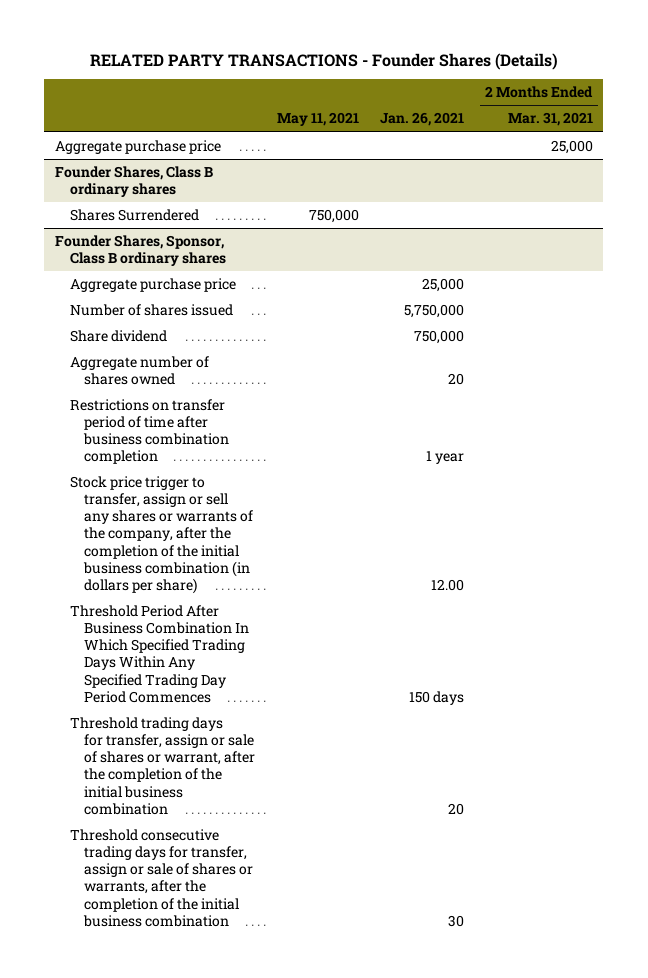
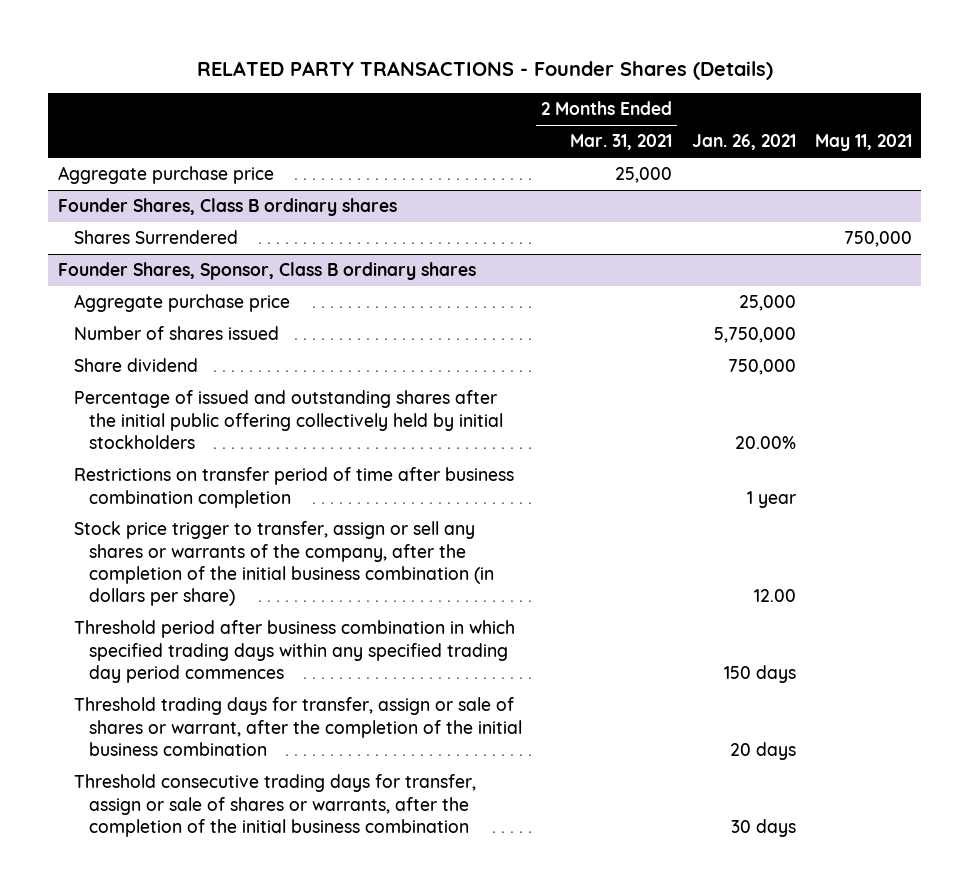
[69,355,209,386] Aggregate number of shares owned -> none
none -> [73,390,504,449] Percentage of issued and outstanding shares after the initial public offering collectively held by initial stockholders
[69,604,250,703] Threshold Period After Business Combination In Which Specified Trading Days Within Any Specified Trading Day Period Commences -> [73,620,515,683] Threshold period after business combination in which specified trading days within any specified trading day period commences
[448,802,465,815] 20 -> [729,741,796,760] 20 days
[448,914,465,927] 30 -> [730,818,796,837] 30 days

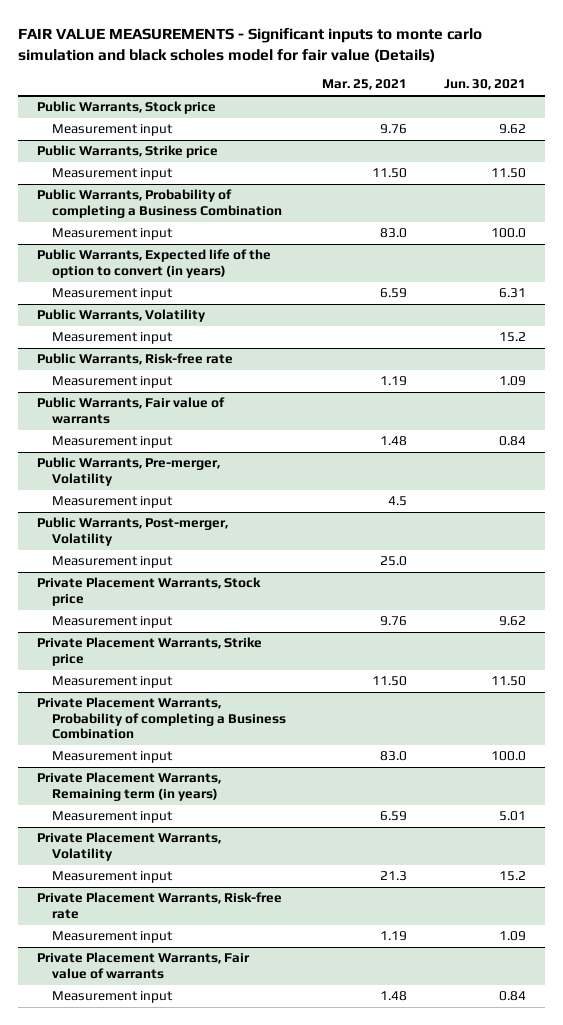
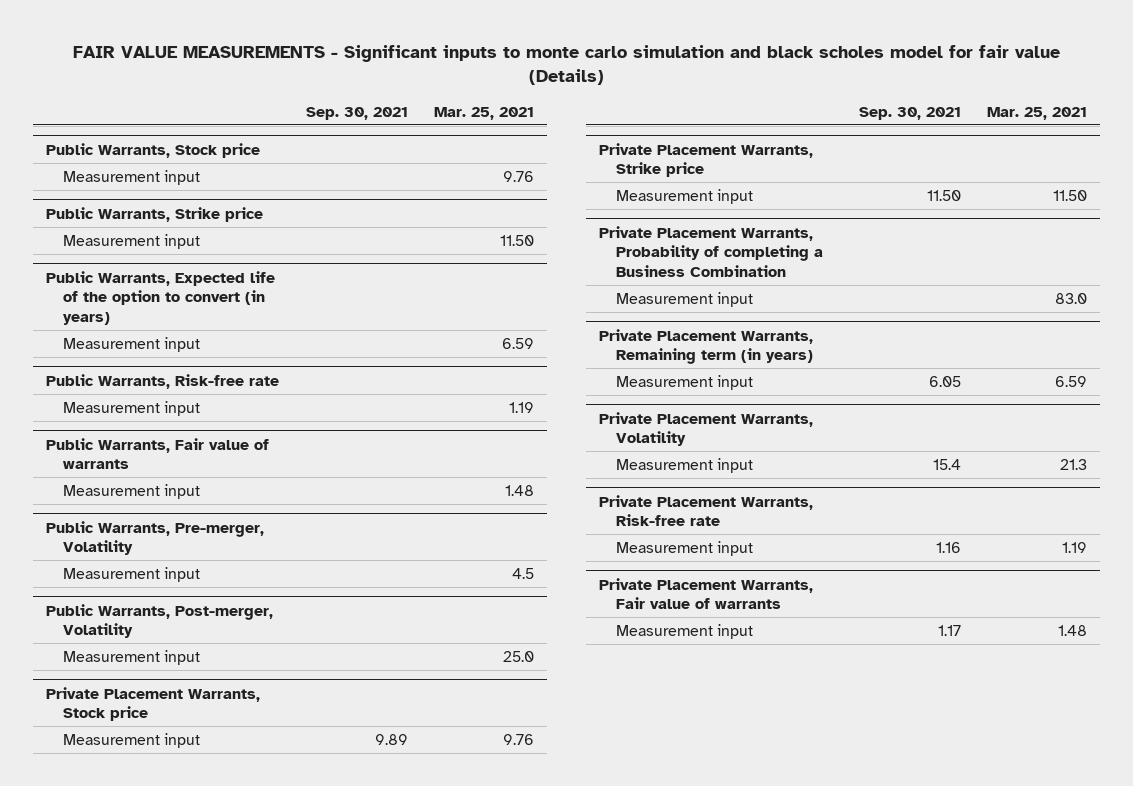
[444,79,527,91] Jun. 30, 2021 -> none
none -> [305,106,408,120] Sep. 30, 2021
[36,189,282,218] Public Warrants, Probability of completing a Business Combination -> none
[51,228,173,241] Measurement input -> none
[36,309,206,323] Public Warrants, Volatility -> none
[51,332,173,345] Measurement input -> none

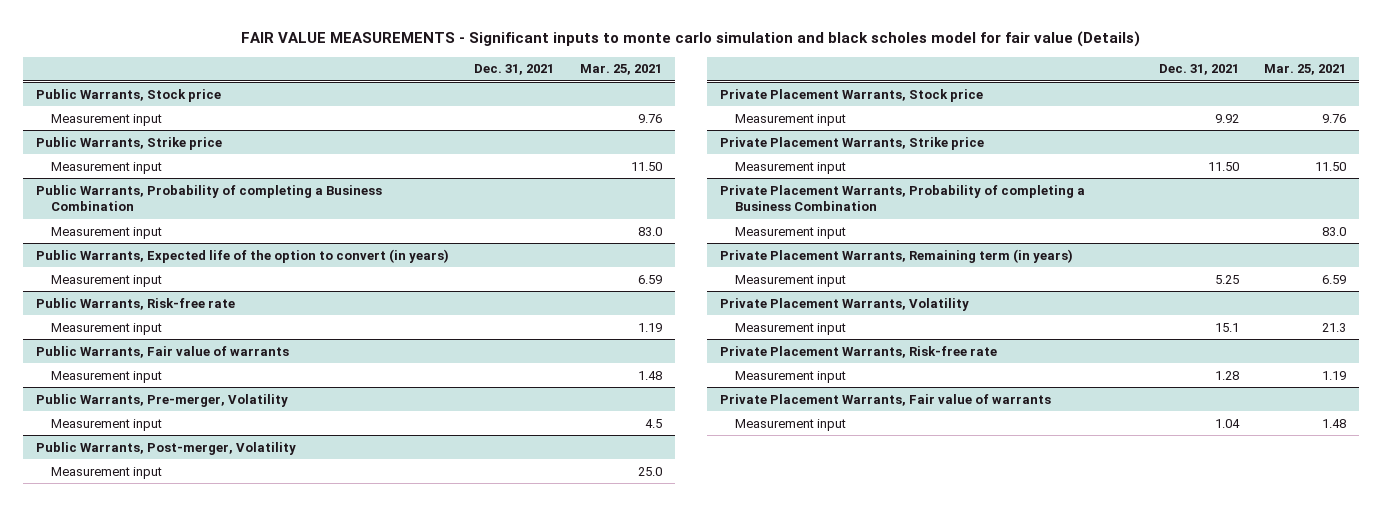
[305,106,408,120] Sep. 30, 2021 -> none
none -> [474,64,555,76] Dec. 31, 2021
none -> [35,184,382,212] Public Warrants, Probability of completing a Business Combination
none -> [50,226,162,239] Measurement input

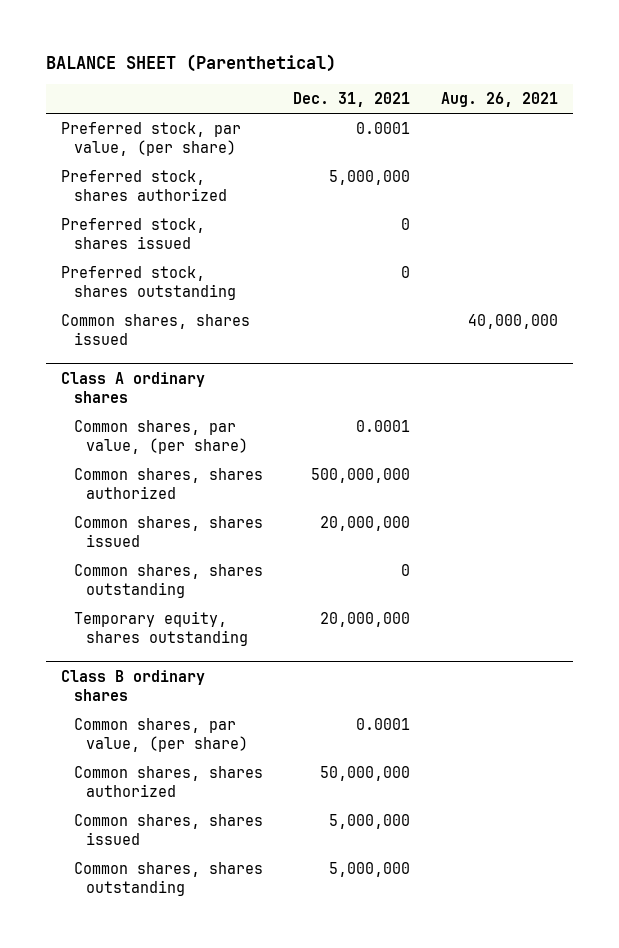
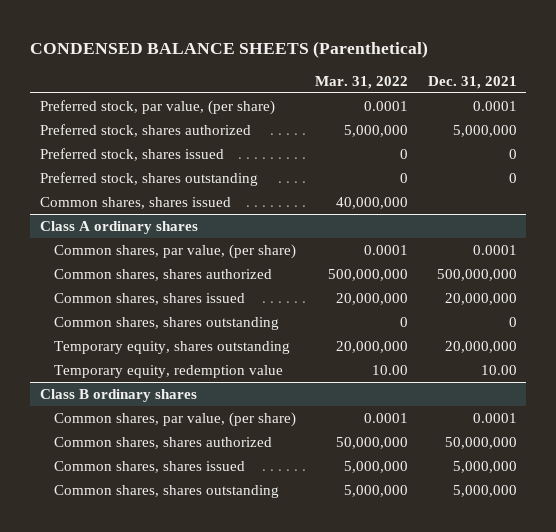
[46,54,337,73] BALANCE SHEET (Parenthetical) -> [30,40,429,58] CONDENSED BALANCE SHEETS (Parenthetical)
[440,91,558,107] Aug. 26, 2021 -> none
none -> [315,75,409,89] Mar. 31, 2022
none -> [54,364,284,378] Temporary equity, redemption value

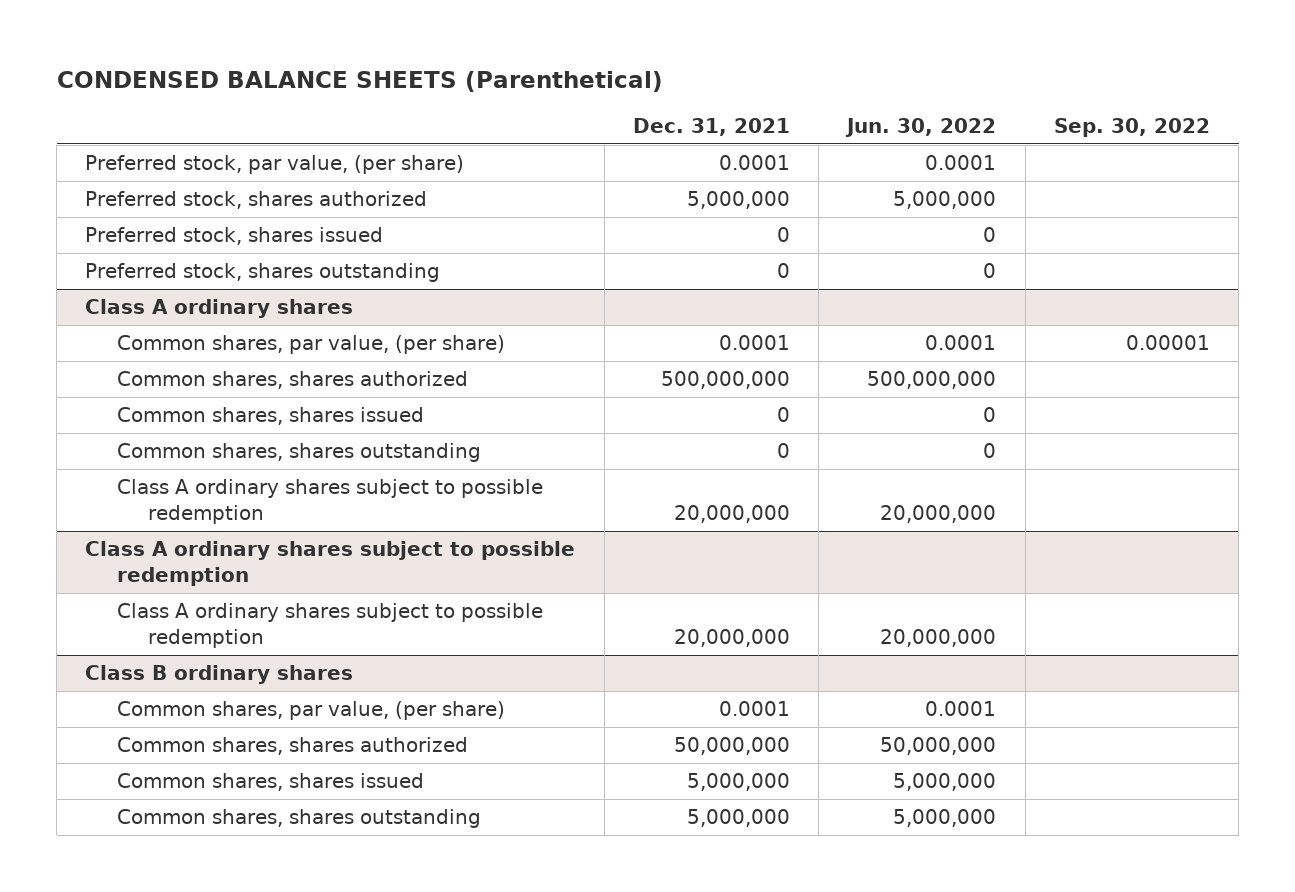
[315,75,409,89] Mar. 31, 2022 -> none
none -> [845,118,997,138] Jun. 30, 2022
none -> [1053,118,1210,138] Sep. 30, 2022
[39,196,231,209] Common shares, shares issued -> none
[444,292,517,305] 20,000,000 -> [776,407,790,423] 0
[54,364,284,378] Temporary equity, redemption value -> none
[54,340,291,354] Temporary equity, shares outstanding -> [116,479,543,525] Class A ordinary shares subject to possible redemption
none -> [85,541,576,587] Class A ordinary shares subject to possible redemption
none -> [116,603,543,649] Class A ordinary shares subject to possible redemption

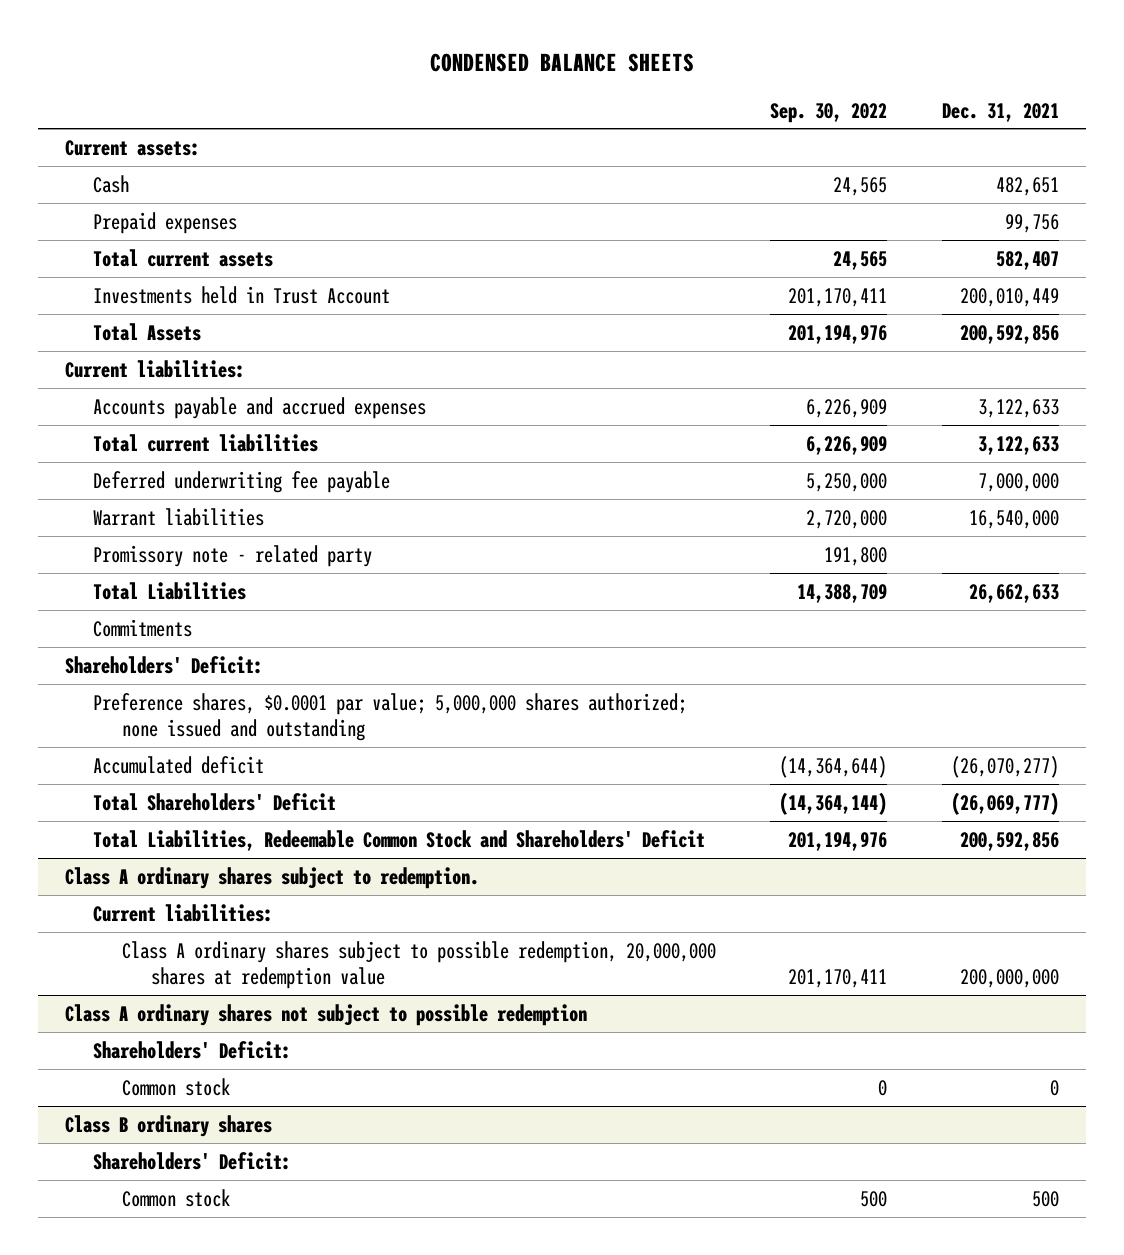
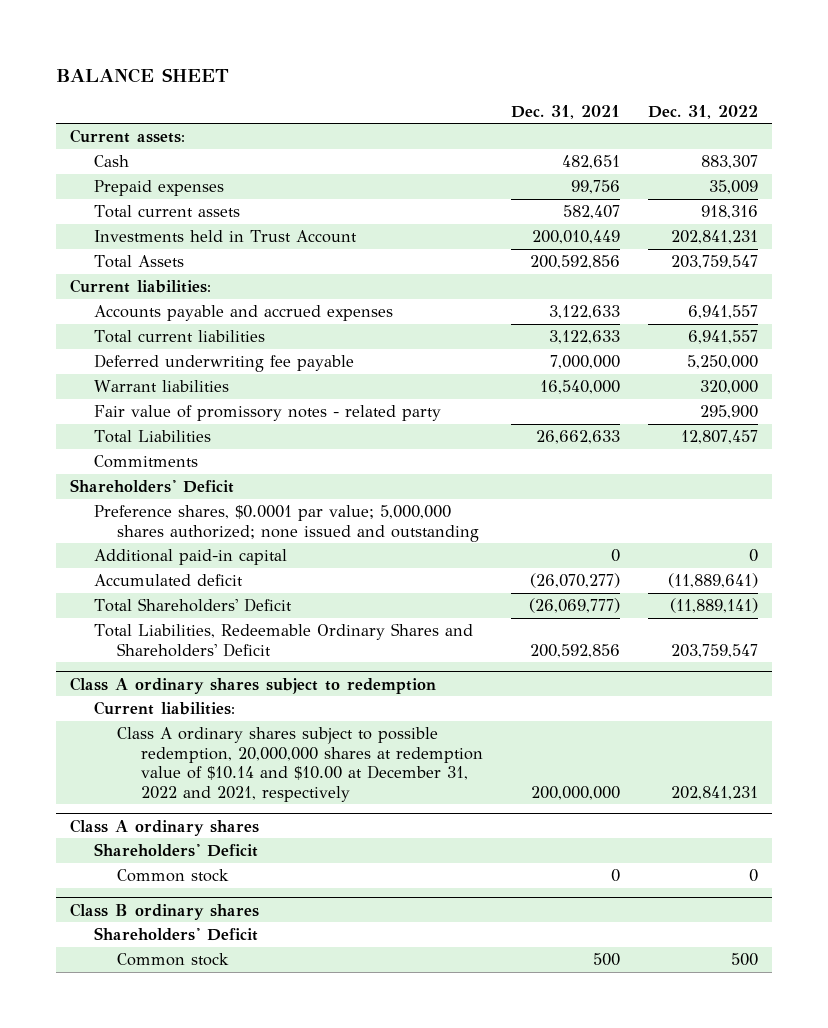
[429,52,694,72] CONDENSED BALANCE SHEETS -> [56,67,230,83] BALANCE SHEET
[770,102,888,123] Sep. 30, 2022 -> none
none -> [647,104,758,119] Dec. 31, 2022
[93,544,373,567] Promissory note - related party -> [93,405,441,422] Fair value of promissory notes - related party
[64,655,263,674] Shareholders' Deficit: -> [70,479,235,494] Shareholders' Deficit
none -> [93,549,287,566] Additional paid-in capital
[93,829,706,851] Total Liabilities, Redeemable Common Stock and Shareholders' Deficit -> [93,623,473,657] Total Liabilities, Redeemable Ordinary Shares and Shareholders' Deficit
[64,866,479,889] Class A ordinary shares subject to redemption. -> [70,676,437,694] Class A ordinary shares subject to redemption
[64,1003,587,1026] Class A ordinary shares not subject to possible redemption -> none
[122,940,717,990] Class A ordinary shares subject to possible redemption, 20,000,000 shares at redemption value -> [117,727,483,802] Class A ordinary shares subject to possible redemption, 20,000,000 shares at redemption value of $10.14 and $10.00 at December 31, 2022 and 2021, respectively
none -> [70,818,260,836] Class A ordinary shares
[93,1040,292,1059] Shareholders' Deficit: -> [93,843,258,858] Shareholders' Deficit
[93,1151,292,1170] Shareholders' Deficit: -> [93,927,258,942] Shareholders' Deficit

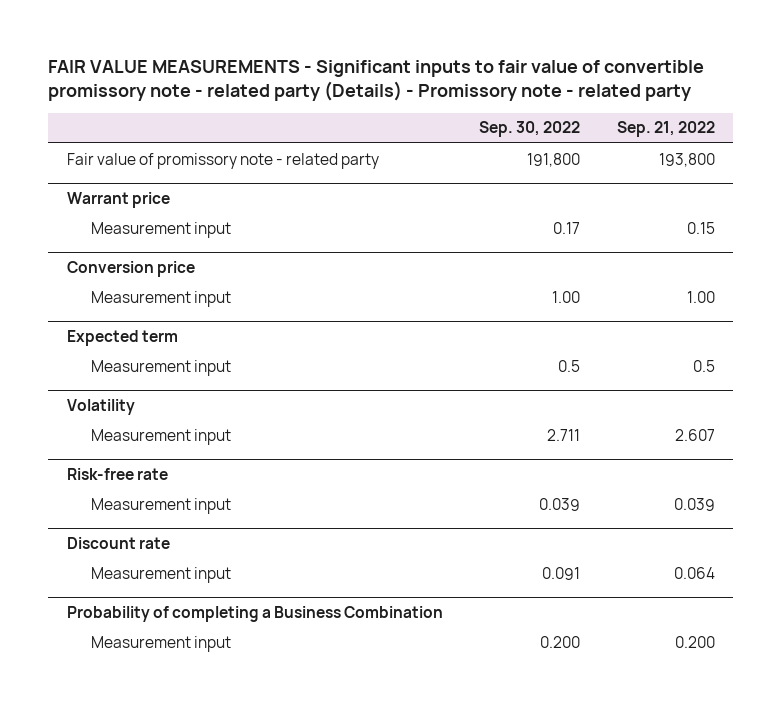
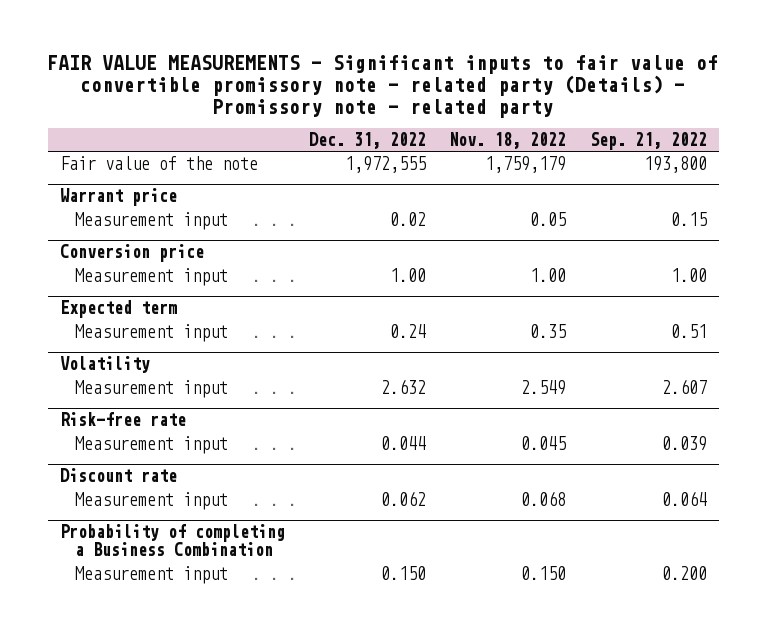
[479,121,581,138] Sep. 30, 2022 -> none
none -> [308,131,426,149] Dec. 31, 2022
none -> [449,131,567,149] Nov. 18, 2022
[66,152,379,169] Fair value of promissory note - related party -> [59,156,258,171] Fair value of the note
[692,359,715,372] 0.5 -> [671,324,708,339] 0.51

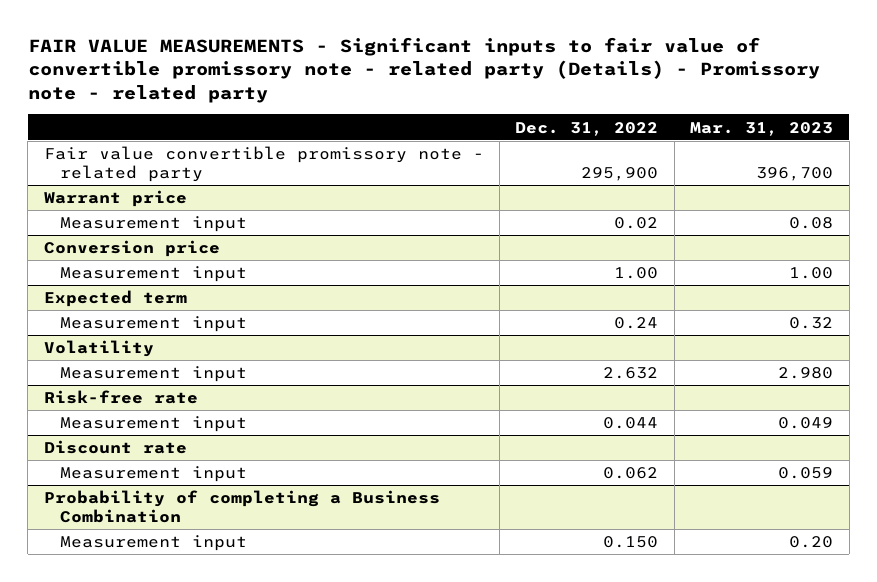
[449,131,567,149] Nov. 18, 2022 -> none
[590,131,708,150] Sep. 21, 2022 -> none
none -> [690,121,834,136] Mar. 31, 2023
[59,156,258,171] Fair value of the note -> [43,146,484,182] Fair value convertible promissory note - related party
[344,156,426,174] 1,972,555 -> [581,166,659,181] 295,900

